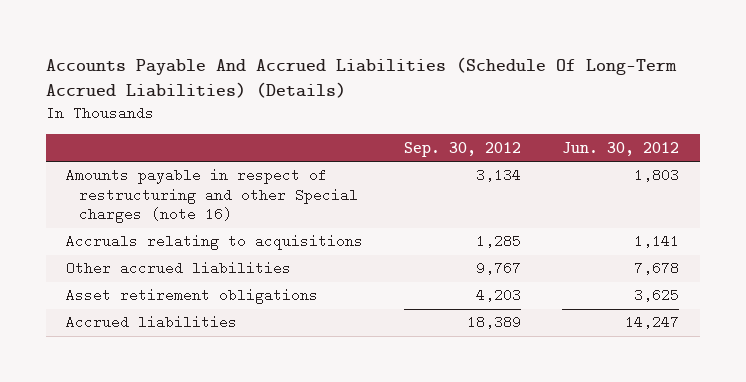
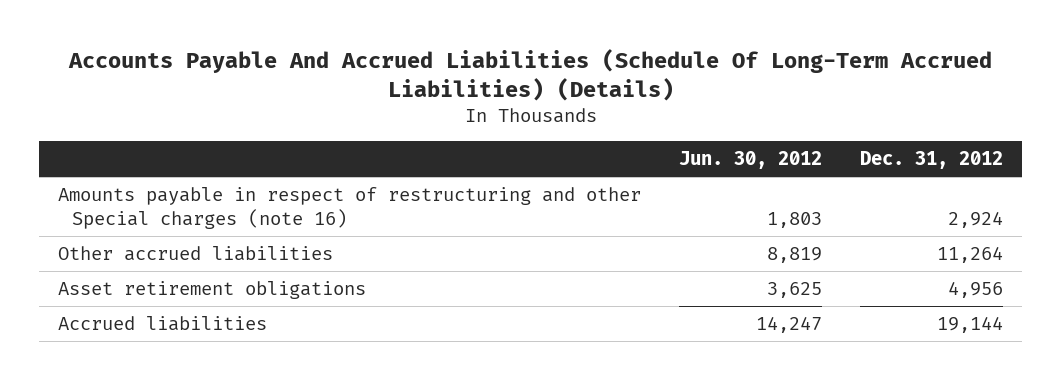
[404,141,522,157] Sep. 30, 2012 -> none
none -> [860,150,1004,169] Dec. 31, 2012
[66,234,364,251] Accruals relating to acquisitions -> none
[634,261,680,276] 7,678 -> [767,247,823,264] 8,819

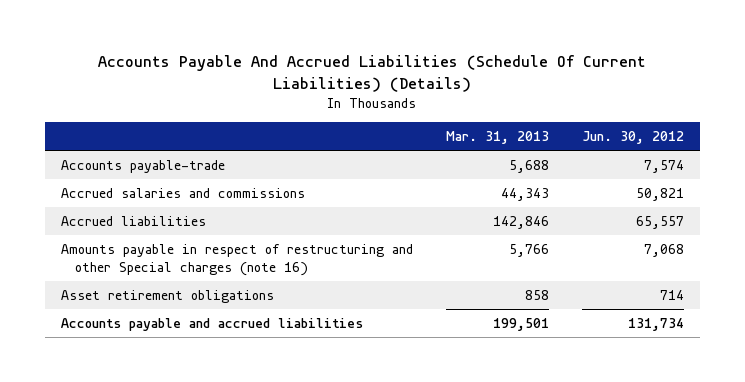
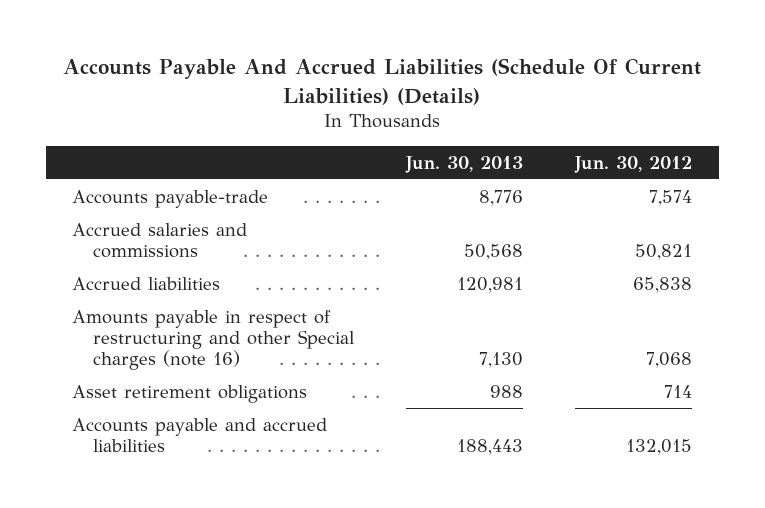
[445,130,549,144] Mar. 31, 2013 -> none
none -> [405,155,524,173] Jun. 30, 2013
[635,216,684,230] 65,557 -> [633,276,693,293] 65,838
[627,318,684,332] 131,734 -> [626,438,693,455] 132,015

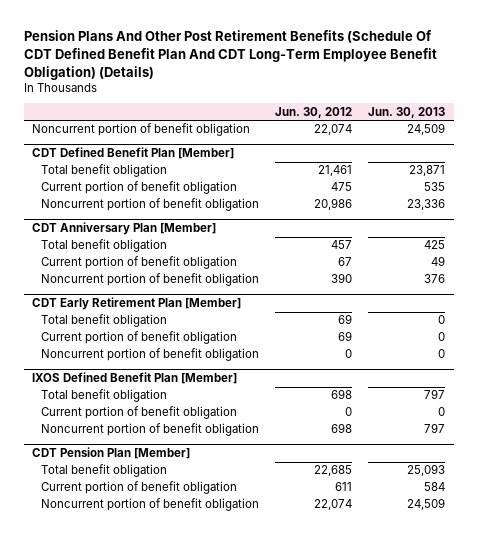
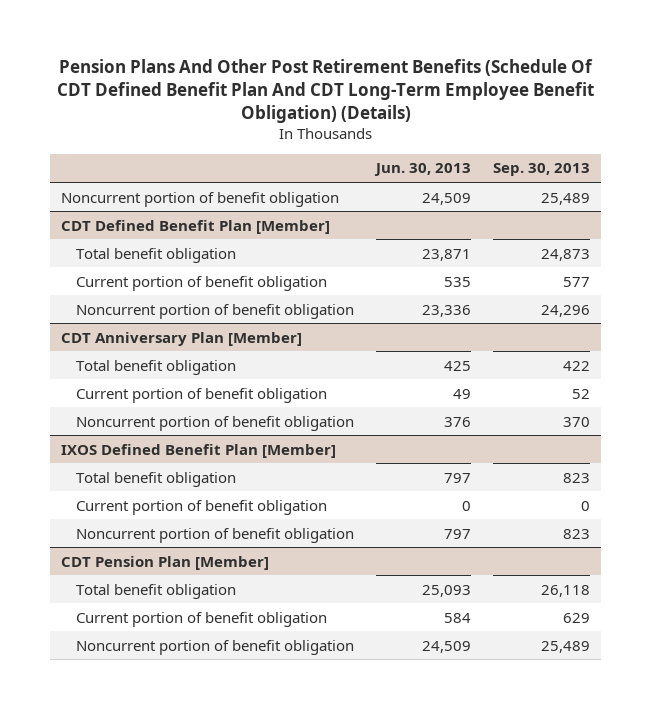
[275,106,353,118] Jun. 30, 2012 -> none
none -> [493,163,591,177] Sep. 30, 2013
[31,297,241,311] CDT Early Retirement Plan [Member] -> none
[40,314,167,328] Total benefit obligation -> none
[40,331,237,345] Current portion of benefit obligation -> none
[40,348,259,362] Noncurrent portion of benefit obligation -> none

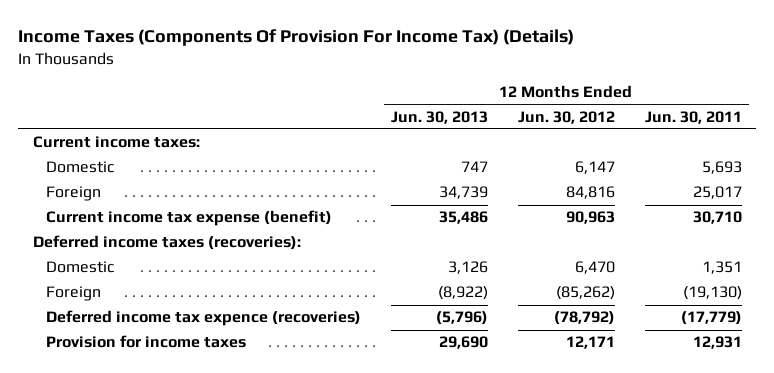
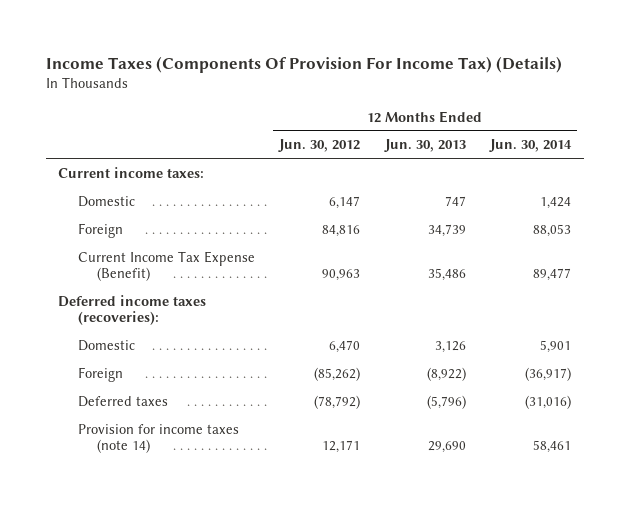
[644,110,742,124] Jun. 30, 2011 -> none
none -> [489,139,573,153] Jun. 30, 2014
[46,210,333,227] Current income tax expense (benefit) -> [77,250,255,282] Current Income Tax Expense (Benefit)
[46,310,362,327] Deferred income tax expence (recoveries) -> [77,395,168,407] Deferred taxes
[46,335,247,349] Provision for income taxes -> [77,423,239,454] Provision for income taxes (note 14)

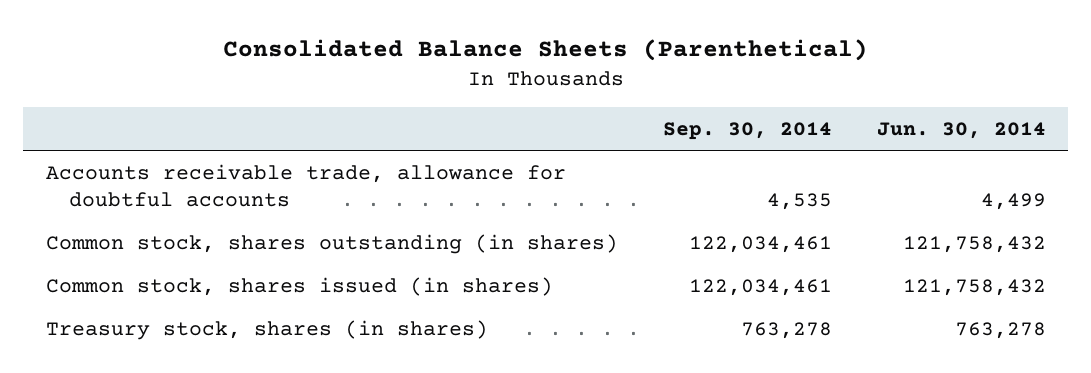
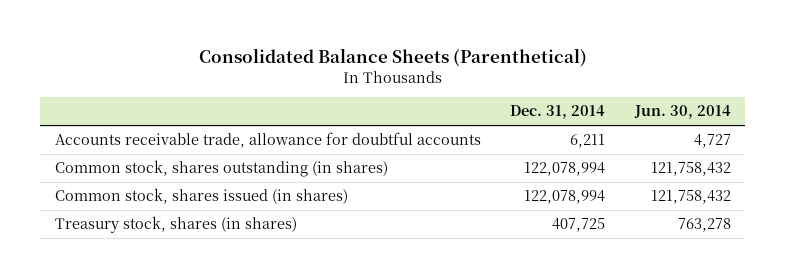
[662,121,832,140] Sep. 30, 2014 -> none
none -> [510,105,606,120] Dec. 31, 2014
[980,192,1046,210] 4,499 -> [693,134,731,149] 4,727

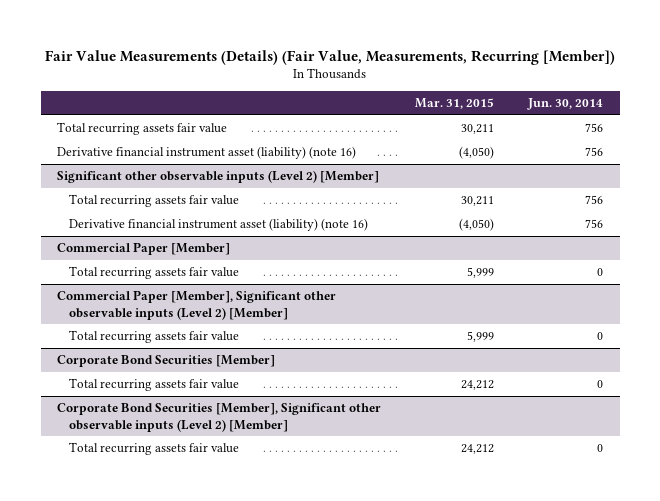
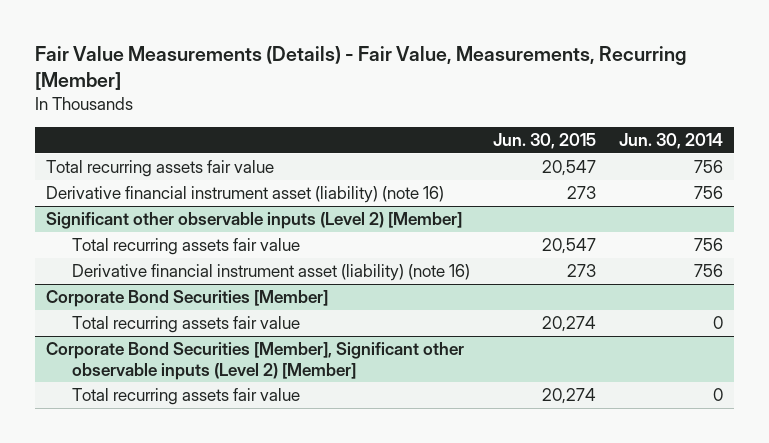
[45,49,616,65] Fair Value Measurements (Details) (Fair Value, Measurements, Recurring [Member]) -> [34,45,686,91] Fair Value Measurements (Details) - Fair Value, Measurements, Recurring [Member]
[415,98,495,110] Mar. 31, 2015 -> none
none -> [492,133,596,150] Jun. 30, 2015
[57,242,231,256] Commercial Paper [Member] -> none
[69,266,240,280] Total recurring assets fair value -> none
[57,290,337,320] Commercial Paper [Member], Significant other observable inputs (Level 2) [Member] -> none
[69,330,240,344] Total recurring assets fair value -> none

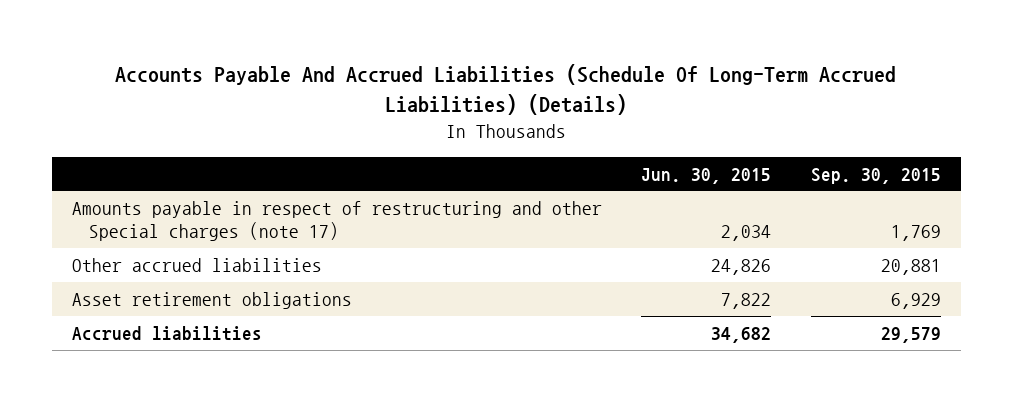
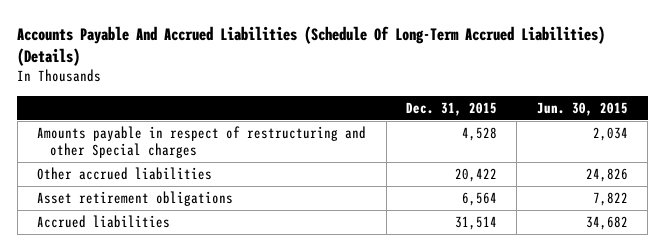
[811,167,942,184] Sep. 30, 2015 -> none
none -> [405,101,497,116] Dec. 31, 2015
[71,201,602,241] Amounts payable in respect of restructuring and other Special charges (note 17) -> [37,126,367,158] Amounts payable in respect of restructuring and other Special charges

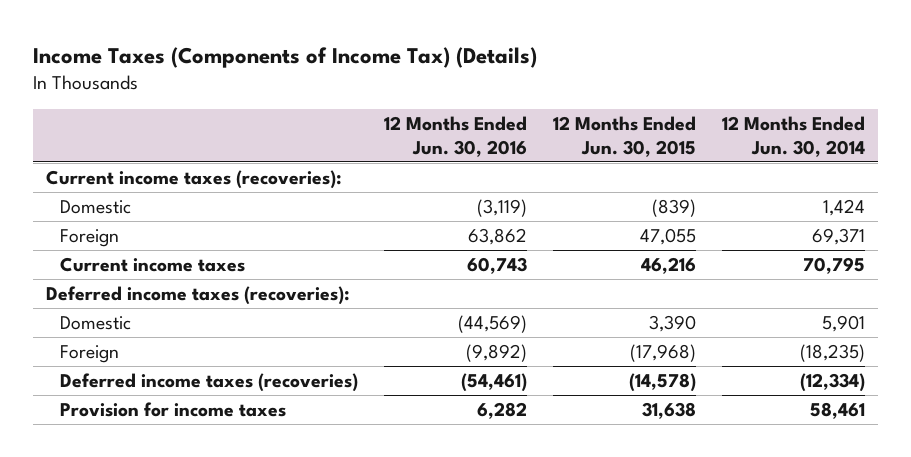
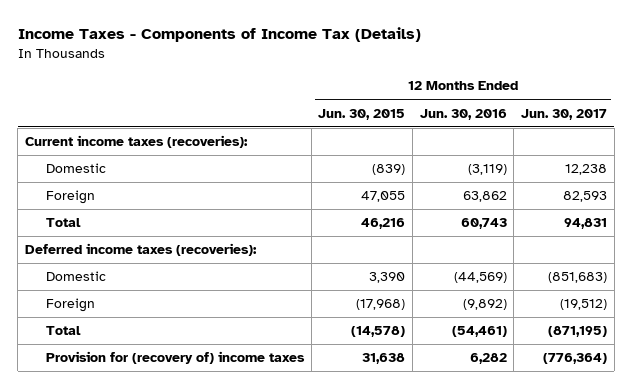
[32,46,537,68] Income Taxes (Components of Income Tax) (Details) -> [17,27,421,43] Income Taxes - Components of Income Tax (Details)
[722,115,866,157] 12 Months Ended Jun. 30, 2014 -> none
none -> [521,108,608,120] Jun. 30, 2017
[60,257,246,273] Current income taxes -> [45,218,81,228] Total
[60,373,359,393] Deferred income taxes (recoveries) -> [45,326,81,336] Total
[60,402,287,418] Provision for income taxes -> [45,351,305,365] Provision for (recovery of) income taxes

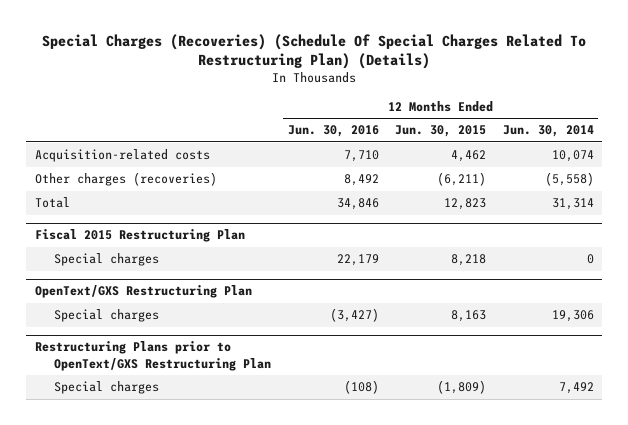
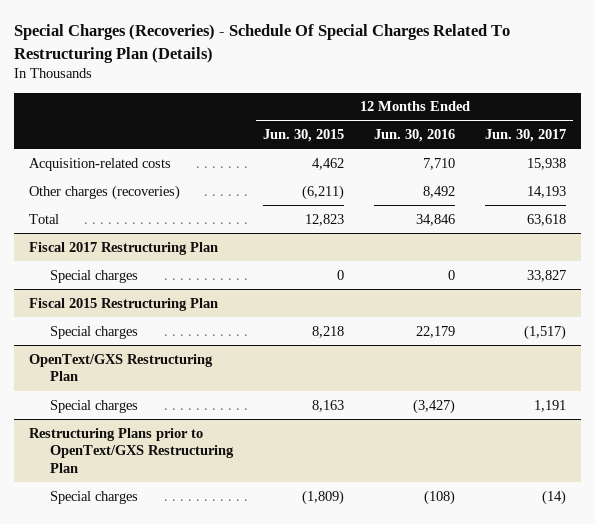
[42,33,587,70] Special Charges (Recoveries) (Schedule Of Special Charges Related To Restructuring Plan) (Details) -> [13,24,510,63] Special Charges (Recoveries) - Schedule Of Special Charges Related To Restructuring Plan (Details)
[502,125,594,138] Jun. 30, 2014 -> none
none -> [484,129,566,143] Jun. 30, 2017
none -> [28,241,218,255] Fiscal 2017 Restructuring Plan
none -> [50,269,139,283] Special charges

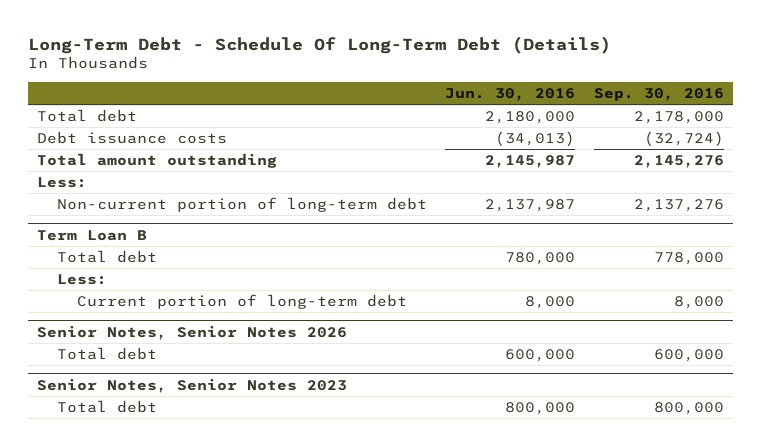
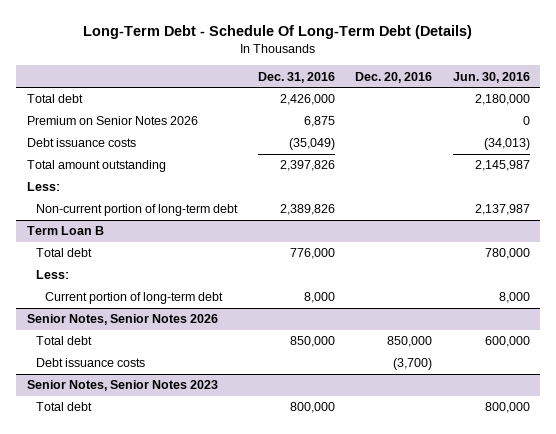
[593,88,724,102] Sep. 30, 2016 -> none
none -> [257,71,335,83] Dec. 31, 2016
none -> [355,71,433,83] Dec. 20, 2016
none -> [26,116,198,126] Premium on Senior Notes 2026
none -> [36,358,146,368] Debt issuance costs

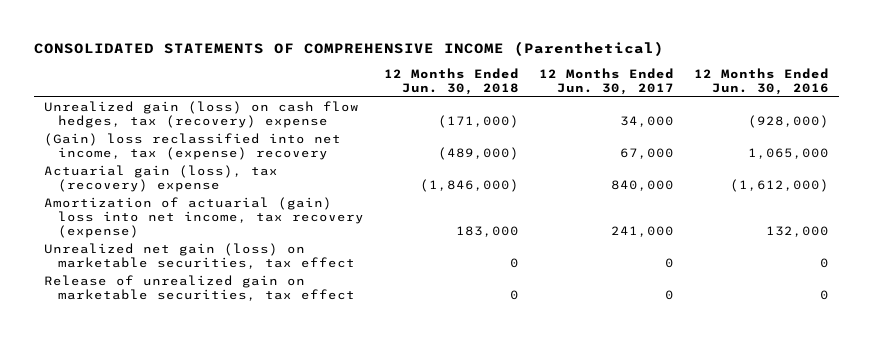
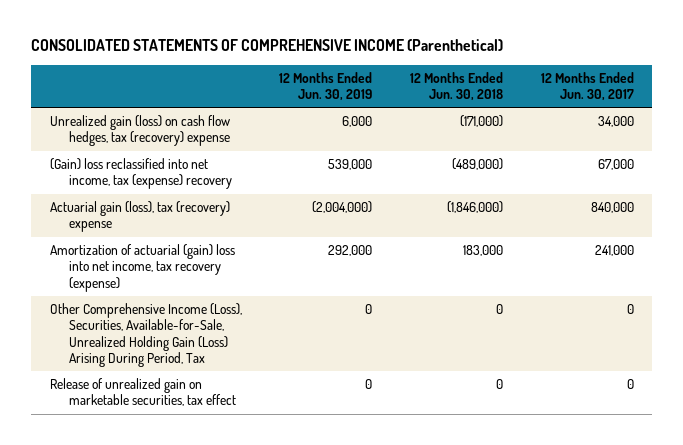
[693,68,829,95] 12 Months Ended Jun. 30, 2016 -> none
none -> [279,71,373,102] 12 Months Ended Jun. 30, 2019
[44,243,356,270] Unrealized net gain (loss) on marketable securities, tax effect -> [49,303,242,368] Other Comprehensive Income (Loss), Securities, Available-for-Sale, Unrealized Holding Gain (Loss) Arising During Period, Tax

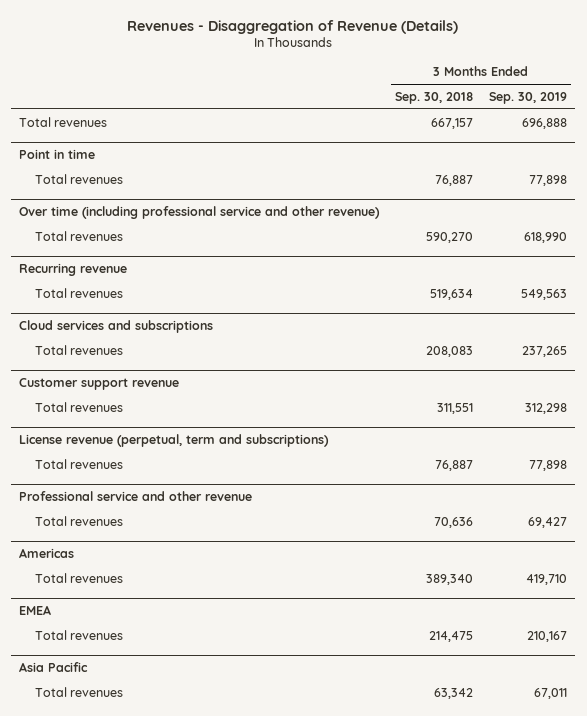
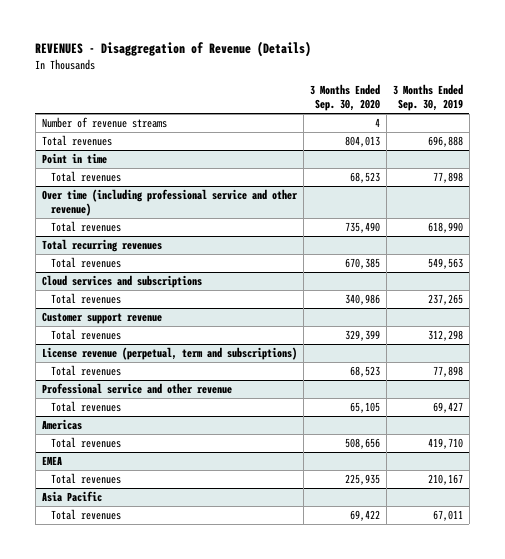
[127,19,459,34] Revenues - Disaggregation of Revenue (Details) -> [35,41,312,58] REVENUES - Disaggregation of Revenue (Details)
[395,92,474,105] Sep. 30, 2018 -> none
none -> [309,84,380,112] 3 Months Ended Sep. 30, 2020
none -> [41,117,167,129] Number of revenue streams
[19,263,128,277] Recurring revenue -> [41,239,162,253] Total recurring revenues

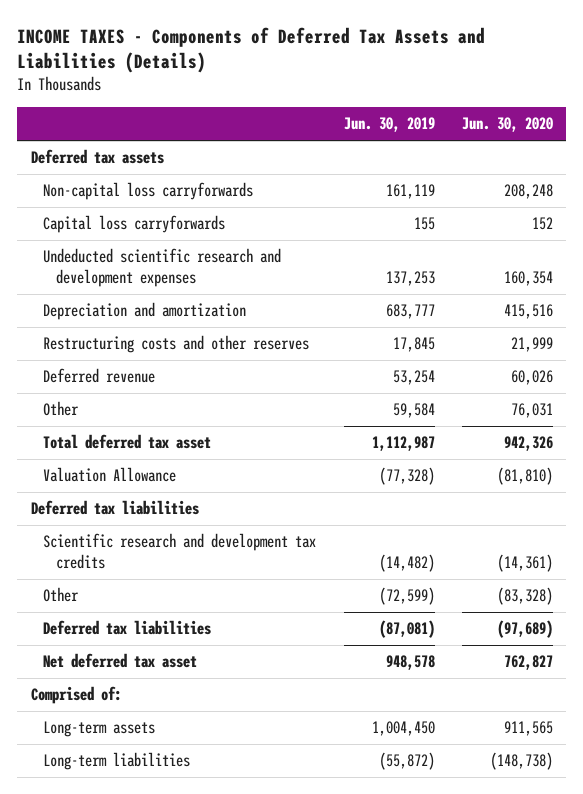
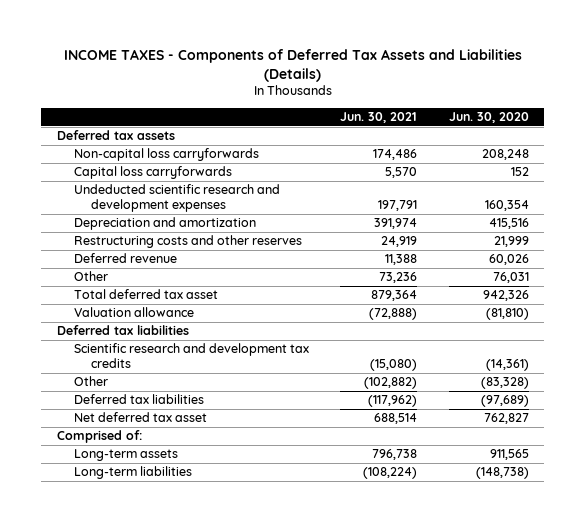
[343,116,435,132] Jun. 30, 2019 -> none
none -> [340,111,418,123] Jun. 30, 2021
[43,467,177,483] Valuation Allowance -> [73,307,194,318] Valuation allowance

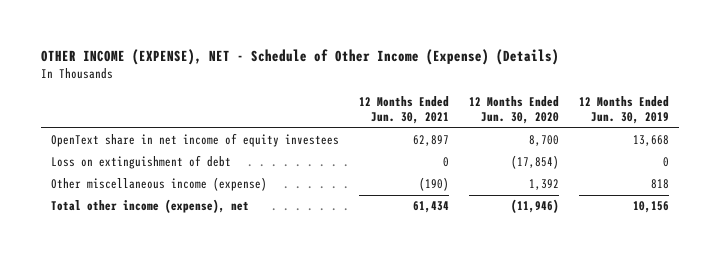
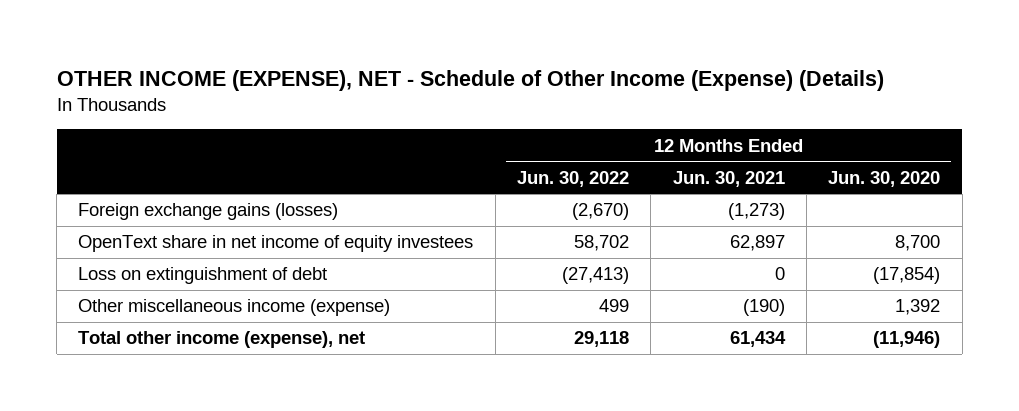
[579,95,670,125] 12 Months Ended Jun. 30, 2019 -> none
none -> [517,170,630,187] Jun. 30, 2022
none -> [78,203,339,221] Foreign exchange gains (losses)

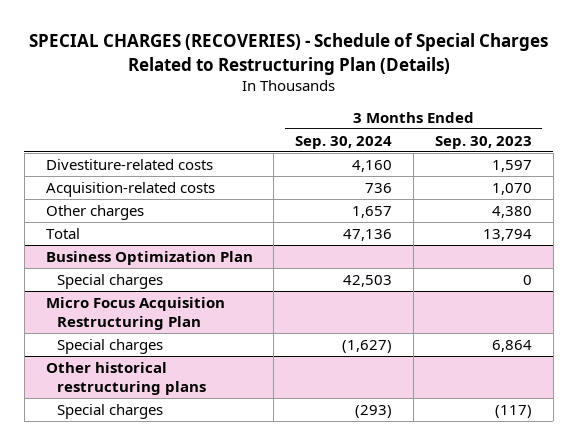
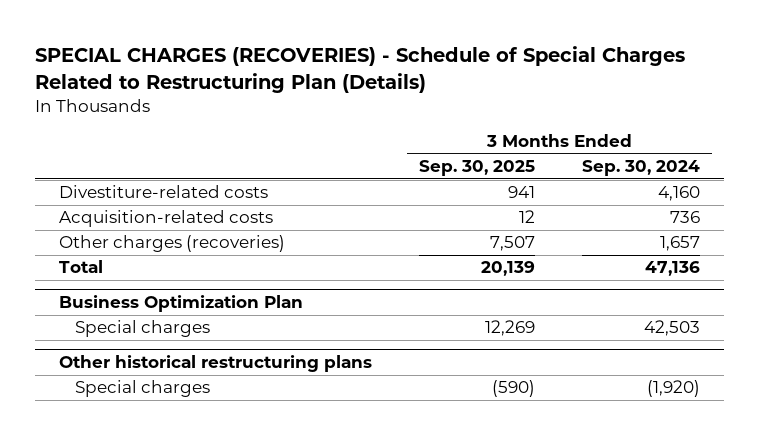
[434,135,532,149] Sep. 30, 2023 -> none
none -> [419,160,536,177] Sep. 30, 2025
[45,204,144,220] Other charges -> [58,235,285,253] Other charges (recoveries)
[45,296,225,330] Micro Focus Acquisition Restructuring Plan -> none
[56,338,163,354] Special charges -> none
[355,404,393,418] (293) -> [647,380,701,398] (1,920)

